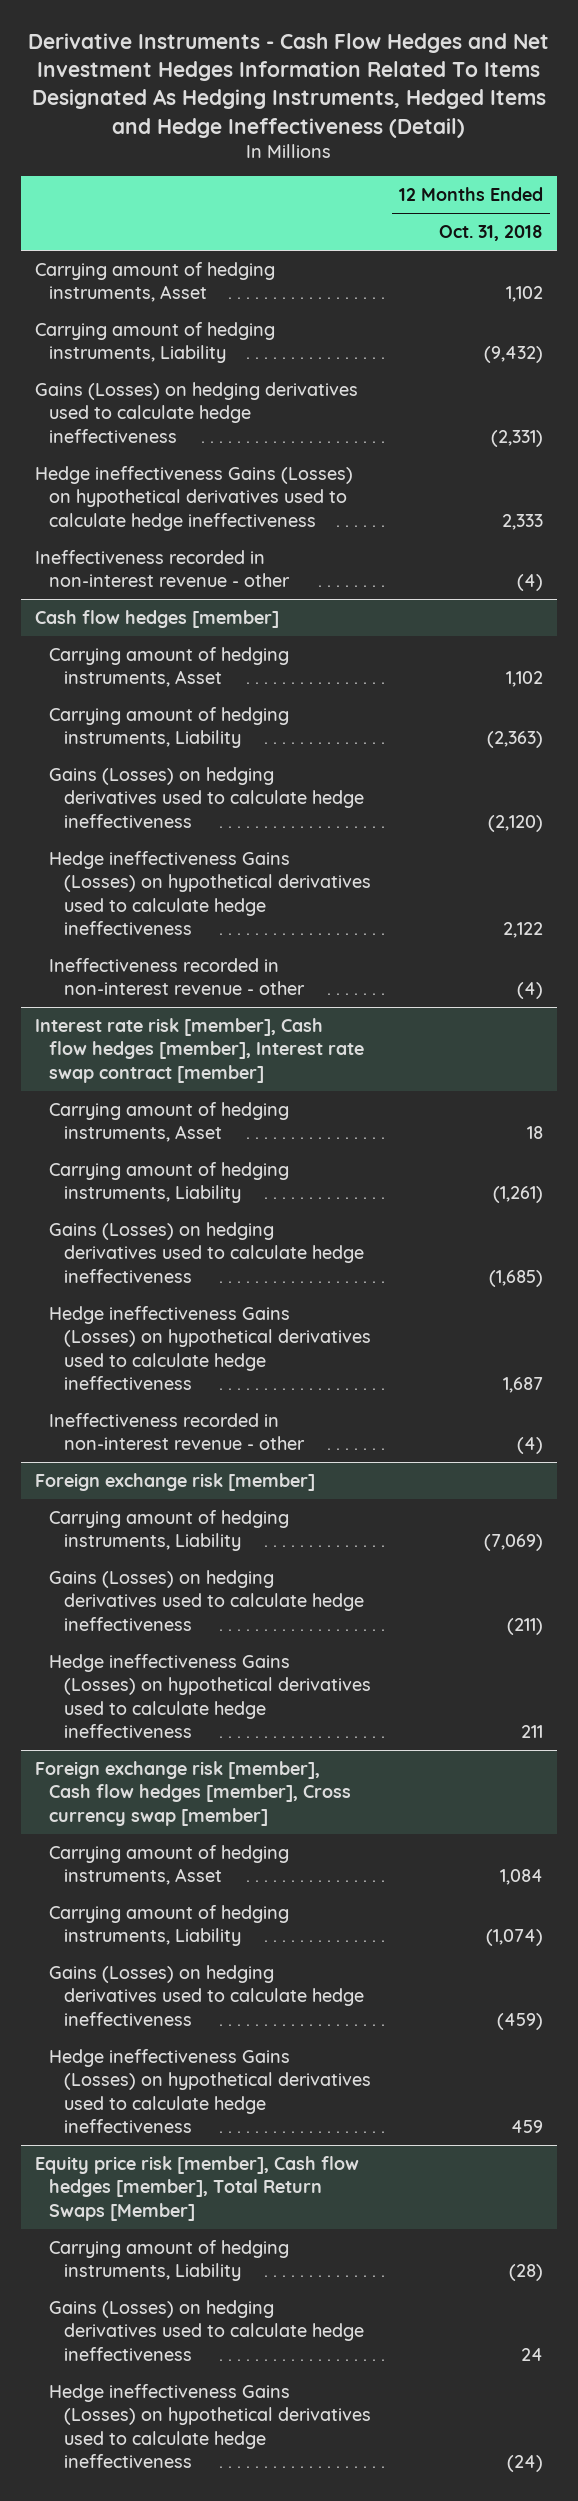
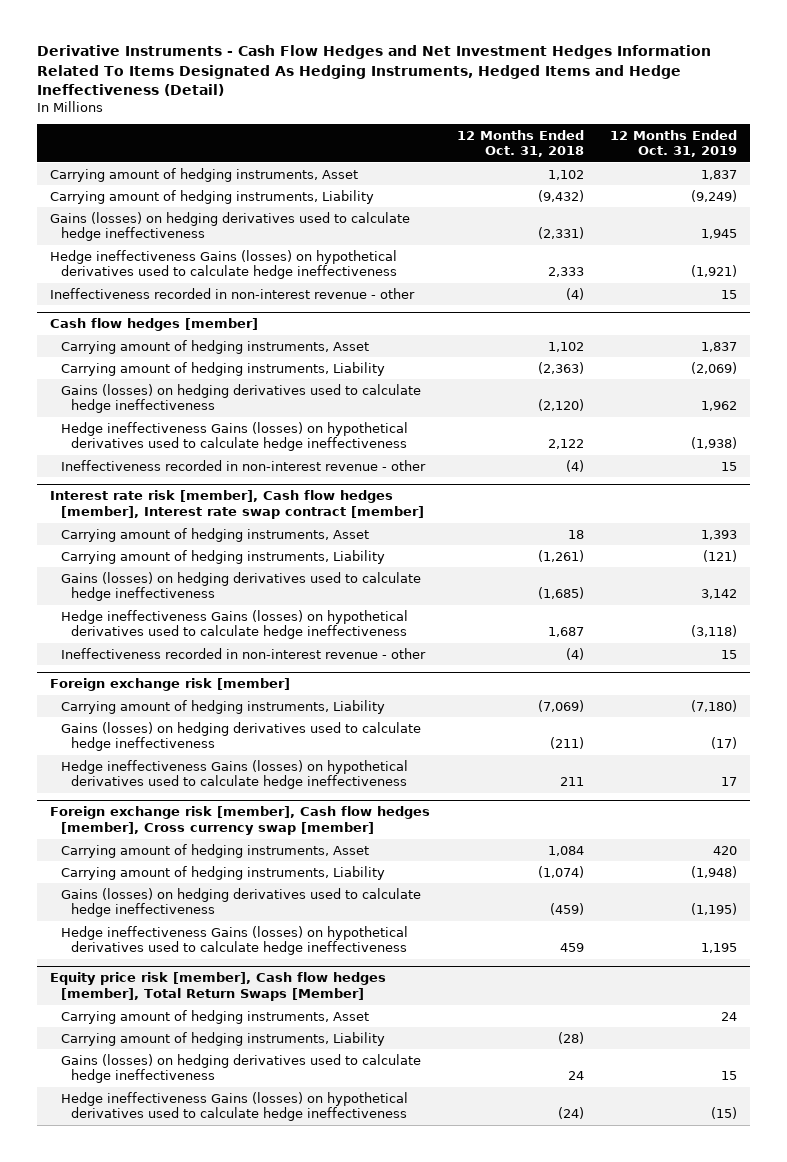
none -> [609,129,737,158] 12 Months Ended Oct. 31, 2019
[34,381,358,443] Gains (Losses) on hedging derivatives used to calculate hedge ineffectiveness -> [50,211,411,242] Gains (losses) on hedging derivatives used to calculate hedge ineffectiveness
[34,465,353,531] Hedge ineffectiveness Gains (Losses) on hypothetical derivatives used to calculate hedge ineffectiveness -> [50,249,398,280] Hedge ineffectiveness Gains (losses) on hypothetical derivatives used to calculate hedge ineffectiveness
[49,766,365,828] Gains (Losses) on hedging derivatives used to calculate hedge ineffectiveness -> [60,383,421,414] Gains (losses) on hedging derivatives used to calculate hedge ineffectiveness
[49,850,372,936] Hedge ineffectiveness Gains (Losses) on hypothetical derivatives used to calculate hedge ineffectiveness -> [60,421,408,452] Hedge ineffectiveness Gains (losses) on hypothetical derivatives used to calculate hedge ineffectiveness
[49,1221,365,1283] Gains (Losses) on hedging derivatives used to calculate hedge ineffectiveness -> [60,571,421,602] Gains (losses) on hedging derivatives used to calculate hedge ineffectiveness
[49,1305,372,1391] Hedge ineffectiveness Gains (Losses) on hypothetical derivatives used to calculate hedge ineffectiveness -> [60,609,408,640] Hedge ineffectiveness Gains (losses) on hypothetical derivatives used to calculate hedge ineffectiveness
[49,1569,365,1631] Gains (Losses) on hedging derivatives used to calculate hedge ineffectiveness -> [60,721,421,752] Gains (losses) on hedging derivatives used to calculate hedge ineffectiveness
[49,1653,372,1739] Hedge ineffectiveness Gains (Losses) on hypothetical derivatives used to calculate hedge ineffectiveness -> [60,759,408,790] Hedge ineffectiveness Gains (losses) on hypothetical derivatives used to calculate hedge ineffectiveness
[49,1964,365,2026] Gains (Losses) on hedging derivatives used to calculate hedge ineffectiveness -> [60,887,421,918] Gains (losses) on hedging derivatives used to calculate hedge ineffectiveness
[49,2048,372,2134] Hedge ineffectiveness Gains (Losses) on hypothetical derivatives used to calculate hedge ineffectiveness -> [60,925,408,956] Hedge ineffectiveness Gains (losses) on hypothetical derivatives used to calculate hedge ineffectiveness
none -> [60,1009,369,1024] Carrying amount of hedging instruments, Asset
[49,2299,365,2361] Gains (Losses) on hedging derivatives used to calculate hedge ineffectiveness -> [60,1053,421,1084] Gains (losses) on hedging derivatives used to calculate hedge ineffectiveness
[49,2383,372,2469] Hedge ineffectiveness Gains (Losses) on hypothetical derivatives used to calculate hedge ineffectiveness -> [60,1091,408,1122] Hedge ineffectiveness Gains (losses) on hypothetical derivatives used to calculate hedge ineffectiveness

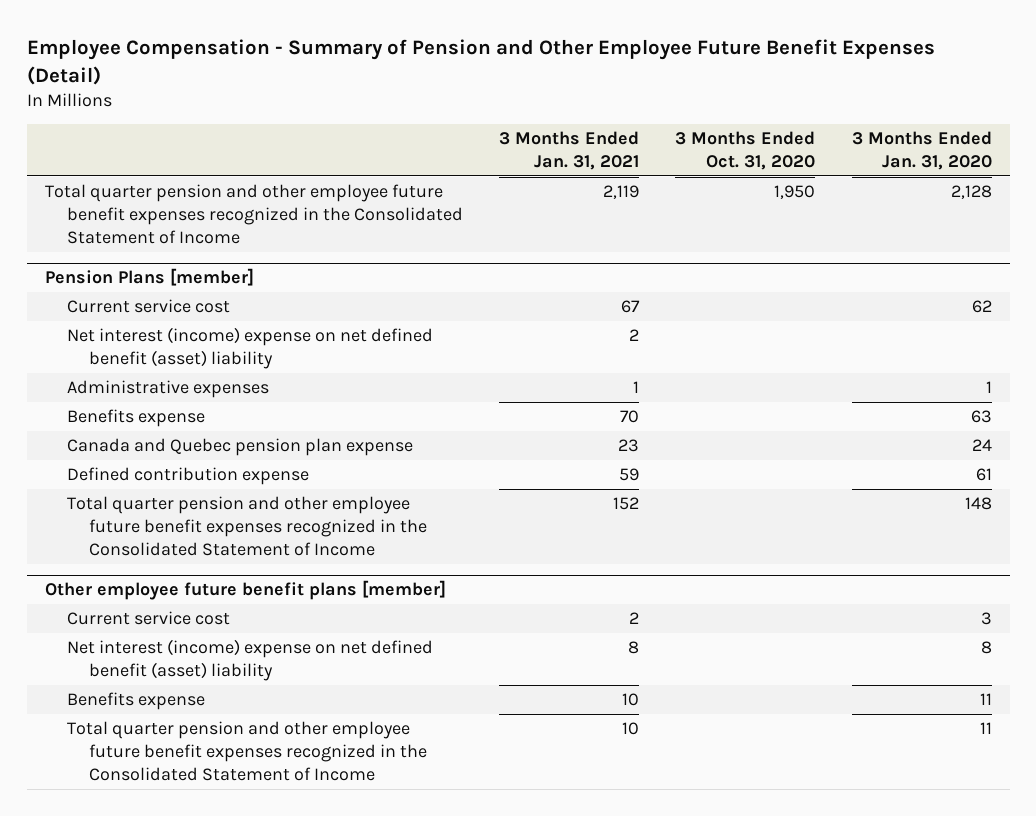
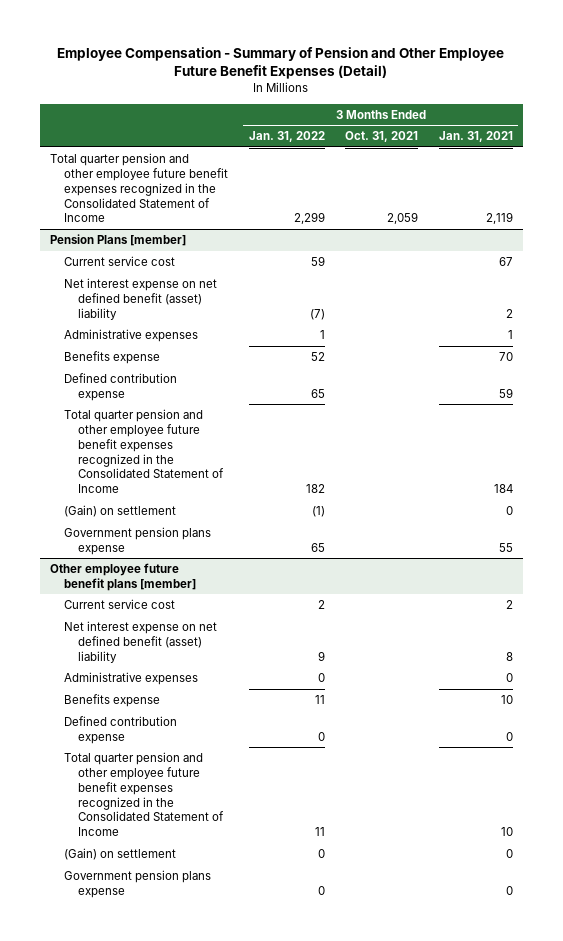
[675,130,816,170] 3 Months Ended Oct. 31, 2020 -> none
[851,130,992,170] 3 Months Ended Jan. 31, 2020 -> none
none -> [248,131,325,143] Jan. 31, 2022
none -> [345,131,419,143] Oct. 31, 2021
[67,326,434,369] Net interest (income) expense on net defined benefit (asset) liability -> [64,278,218,320] Net interest expense on net defined benefit (asset) liability
[67,437,414,456] Canada and Quebec pension plan expense -> none
[613,496,640,510] 152 -> [493,484,513,494] 184
none -> [64,505,177,518] (Gain) on settlement
none -> [64,527,212,555] Government pension plans expense
[67,638,434,681] Net interest (income) expense on net defined benefit (asset) liability -> [64,621,218,663] Net interest expense on net defined benefit (asset) liability
none -> [64,672,199,686] Administrative expenses
none -> [64,716,178,744] Defined contribution expense
none -> [64,848,177,861] (Gain) on settlement
none -> [64,870,212,898] Government pension plans expense

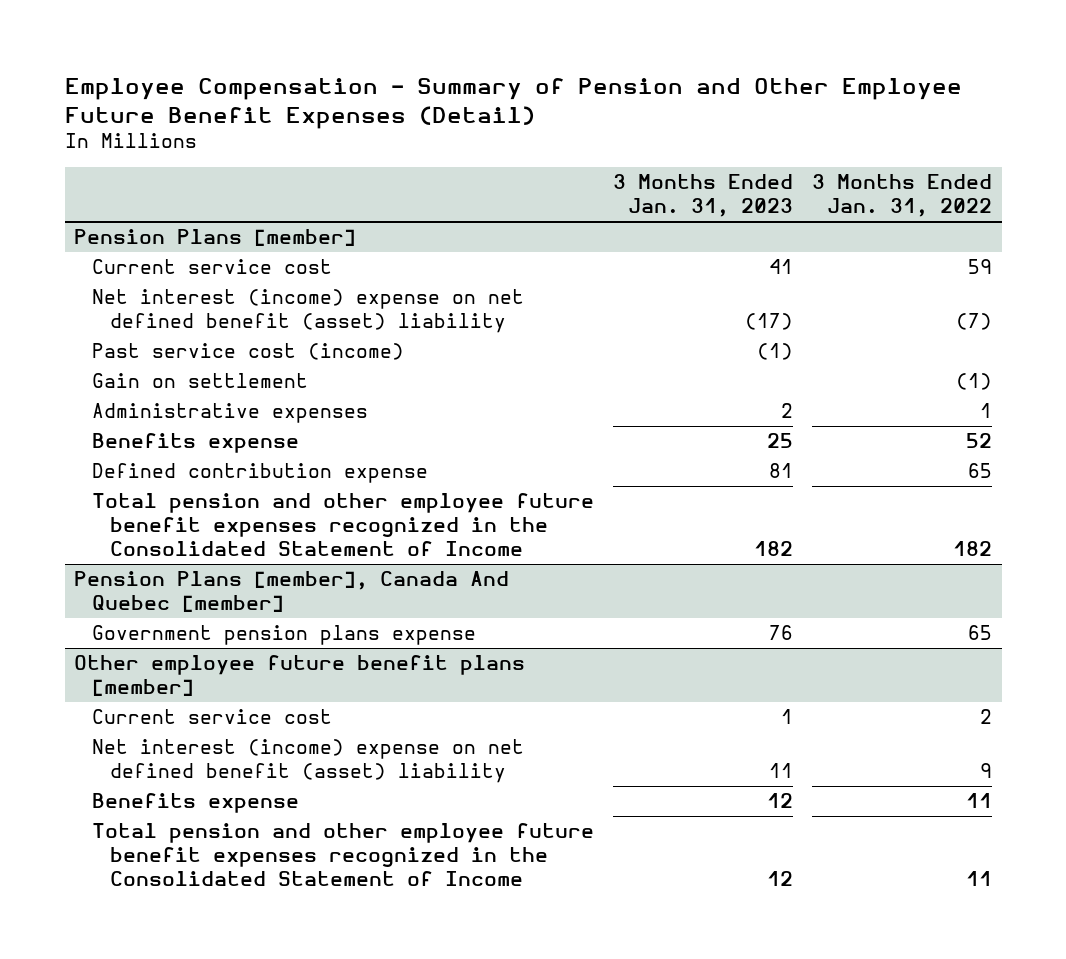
[345,131,419,143] Oct. 31, 2021 -> none
[438,131,513,143] Jan. 31, 2021 -> none
none -> [613,174,794,218] 3 Months Ended Jan. 31, 2023
[50,153,229,223] Total quarter pension and other employee future benefit expenses recognized in the Consolidated Statement of Income -> none
[64,278,218,320] Net interest expense on net defined benefit (asset) liability -> [92,289,525,334] Net interest (income) expense on net defined benefit (asset) liability
none -> [92,343,405,361] Past service cost (income)
none -> [92,373,309,389] Gain on settlement
[64,505,177,518] (Gain) on settlement -> none
[64,409,225,494] Total quarter pension and other employee future benefit expenses recognized in the Consolidated Statement of Income -> [92,493,595,557] Total pension and other employee future benefit expenses recognized in the Consolidated Statement of Income
none -> [74,571,510,613] Pension Plans [member], Canada And Quebec [member]
[64,672,199,686] Administrative expenses -> none
[64,621,218,663] Net interest expense on net defined benefit (asset) liability -> [92,739,525,784] Net interest (income) expense on net defined benefit (asset) liability
[64,716,178,744] Defined contribution expense -> none
[64,848,177,861] (Gain) on settlement -> none
[64,870,212,898] Government pension plans expense -> none
[64,752,225,837] Total quarter pension and other employee future benefit expenses recognized in the Consolidated Statement of Income -> [92,823,595,887] Total pension and other employee future benefit expenses recognized in the Consolidated Statement of Income

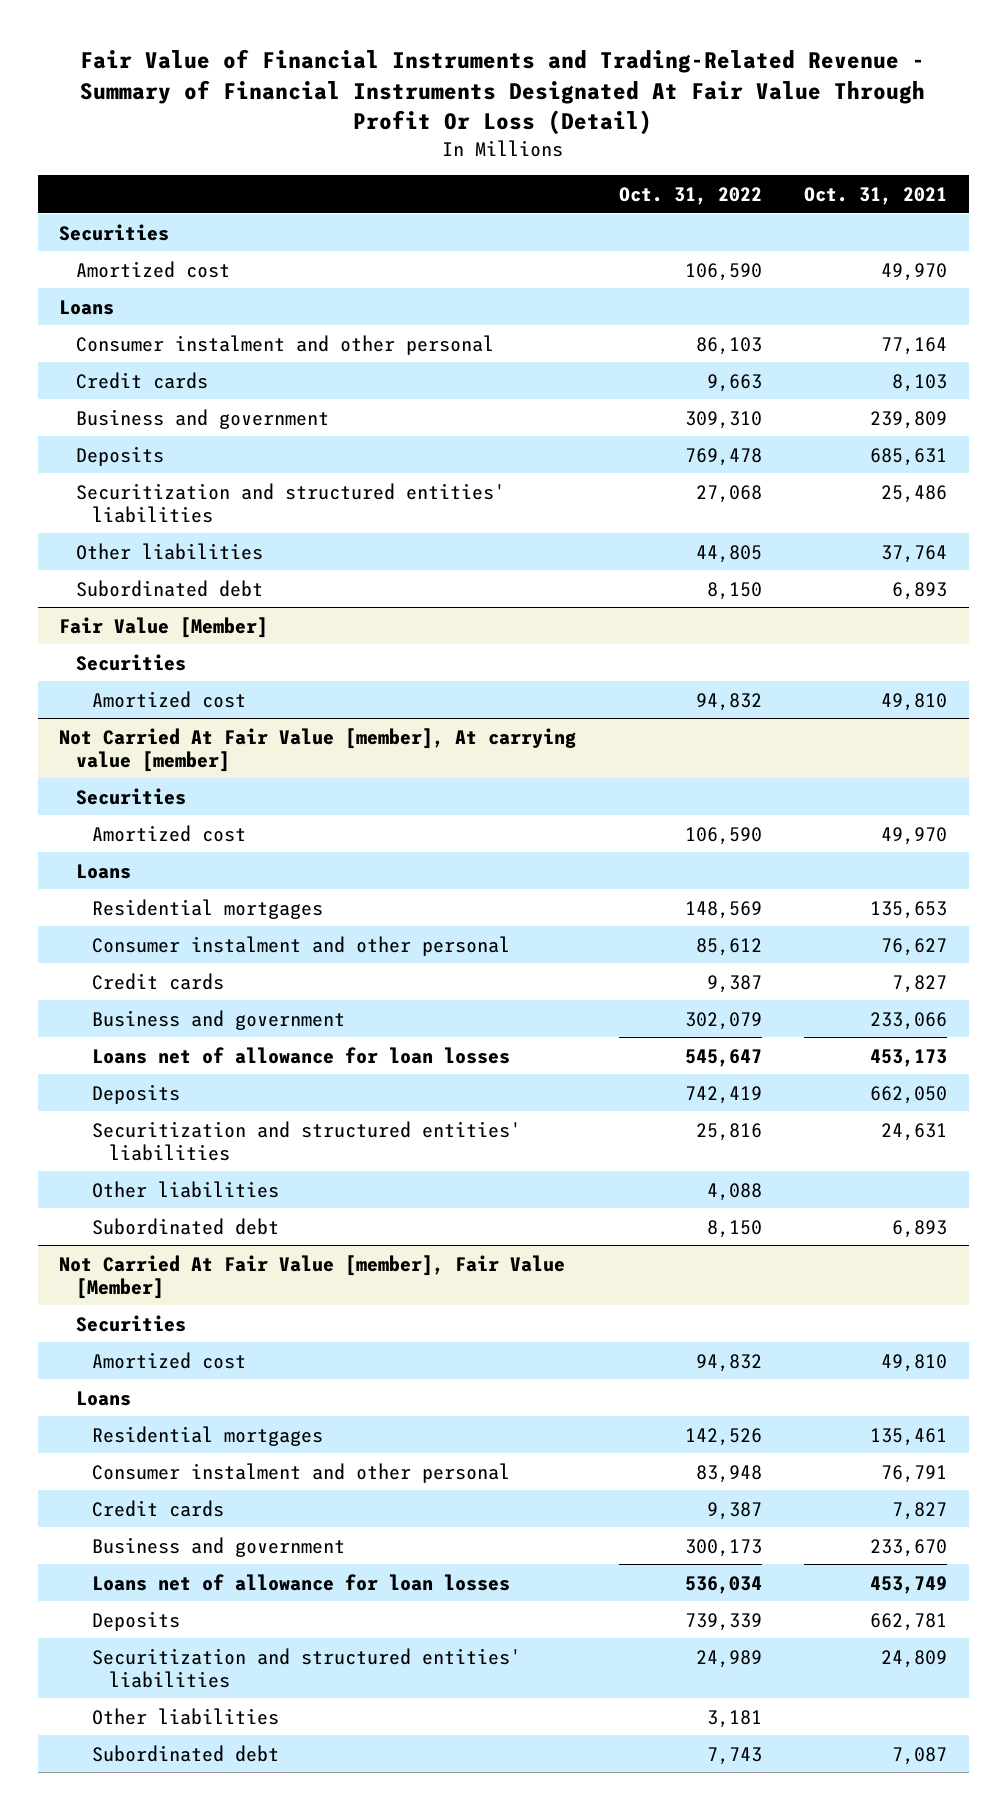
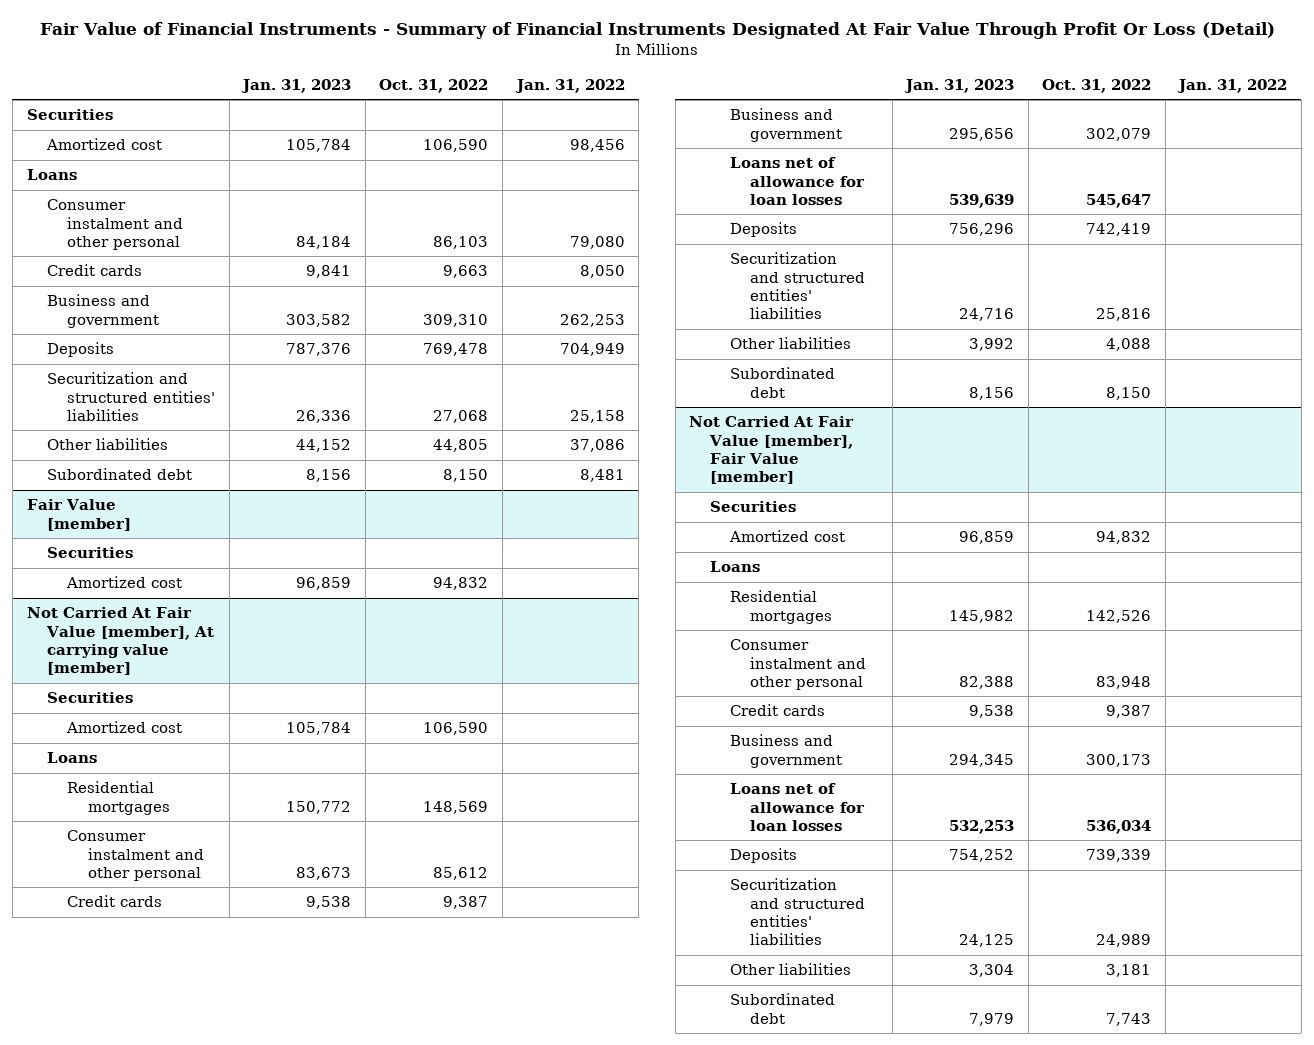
[80,49,926,136] Fair Value of Financial Instruments and Trading-Related Revenue - Summary of Financial Instruments Designated At Fair Value Through Profit Or Loss (Detail) -> [39,22,1275,40] Fair Value of Financial Instruments - Summary of Financial Instruments Designated At Fair Value Through Profit Or Loss (Detail)
[804,186,948,205] Oct. 31, 2021 -> none
none -> [241,78,352,93] Jan. 31, 2023
none -> [514,78,625,93] Jan. 31, 2022
[59,616,269,638] Fair Value [Member] -> [26,499,131,531] Fair Value [member]
[59,1254,566,1299] Not Carried At Fair Value [member], Fair Value [Member] -> [689,416,855,485] Not Carried At Fair Value [member], Fair Value [member]

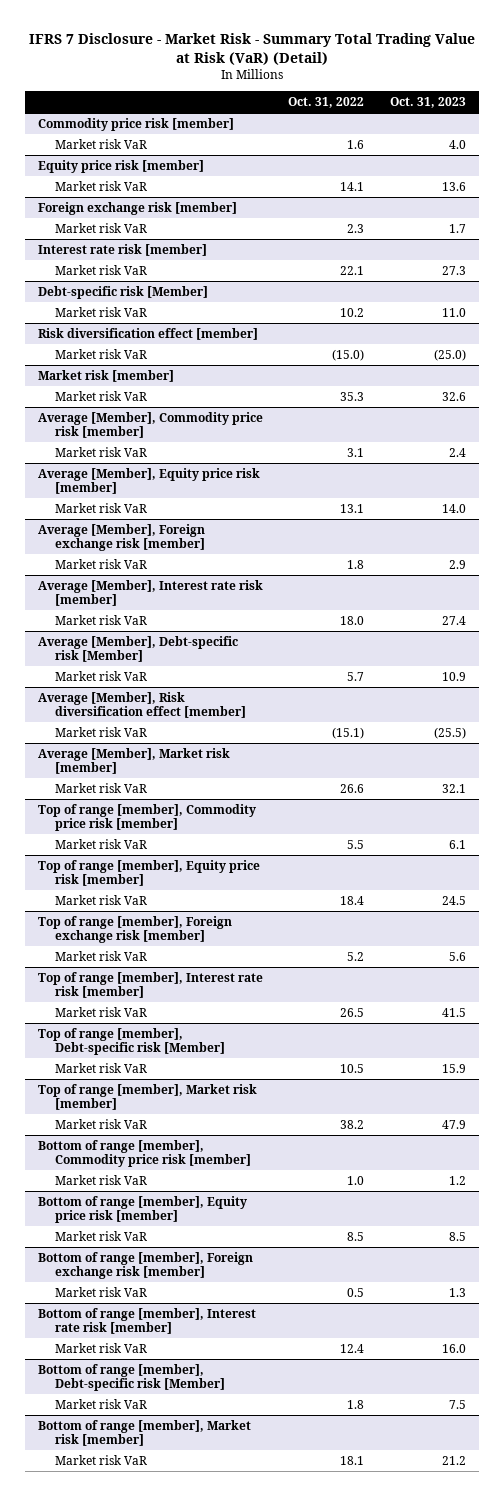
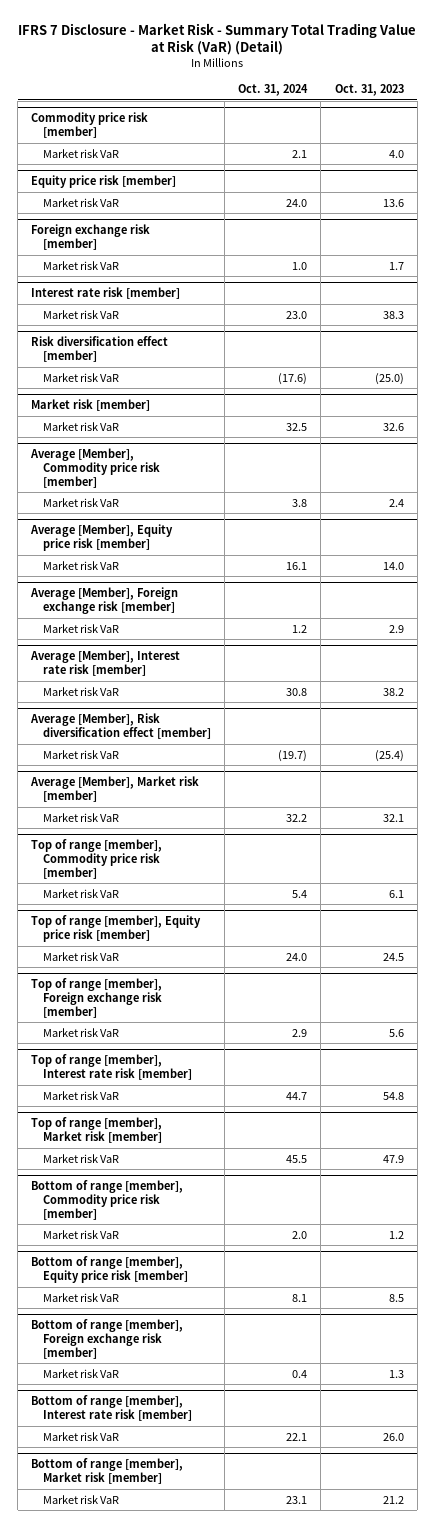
[288,97,365,109] Oct. 31, 2022 -> none
none -> [238,84,309,97] Oct. 31, 2024
[37,285,208,299] Debt-specific risk [Member] -> none
[55,306,148,317] Market risk VaR -> none
[442,265,467,275] 27.3 -> [382,310,404,319] 38.3
[37,635,238,663] Average [Member], Debt-specific risk [Member] -> none
[55,670,148,681] Market risk VaR -> none
[442,615,467,625] 27.4 -> [382,687,404,696] 38.2
[434,726,467,739] (25.5) -> [374,749,404,762] (25.4)
[37,1027,226,1056] Top of range [member], Debt-specific risk [Member] -> none
[55,1062,148,1073] Market risk VaR -> none
[442,1007,467,1017] 41.5 -> [382,1091,404,1100] 54.8
[37,1363,226,1392] Bottom of range [member], Debt-specific risk [Member] -> none
[55,1398,148,1409] Market risk VaR -> none
[442,1343,467,1353] 16.0 -> [382,1432,404,1441] 26.0

